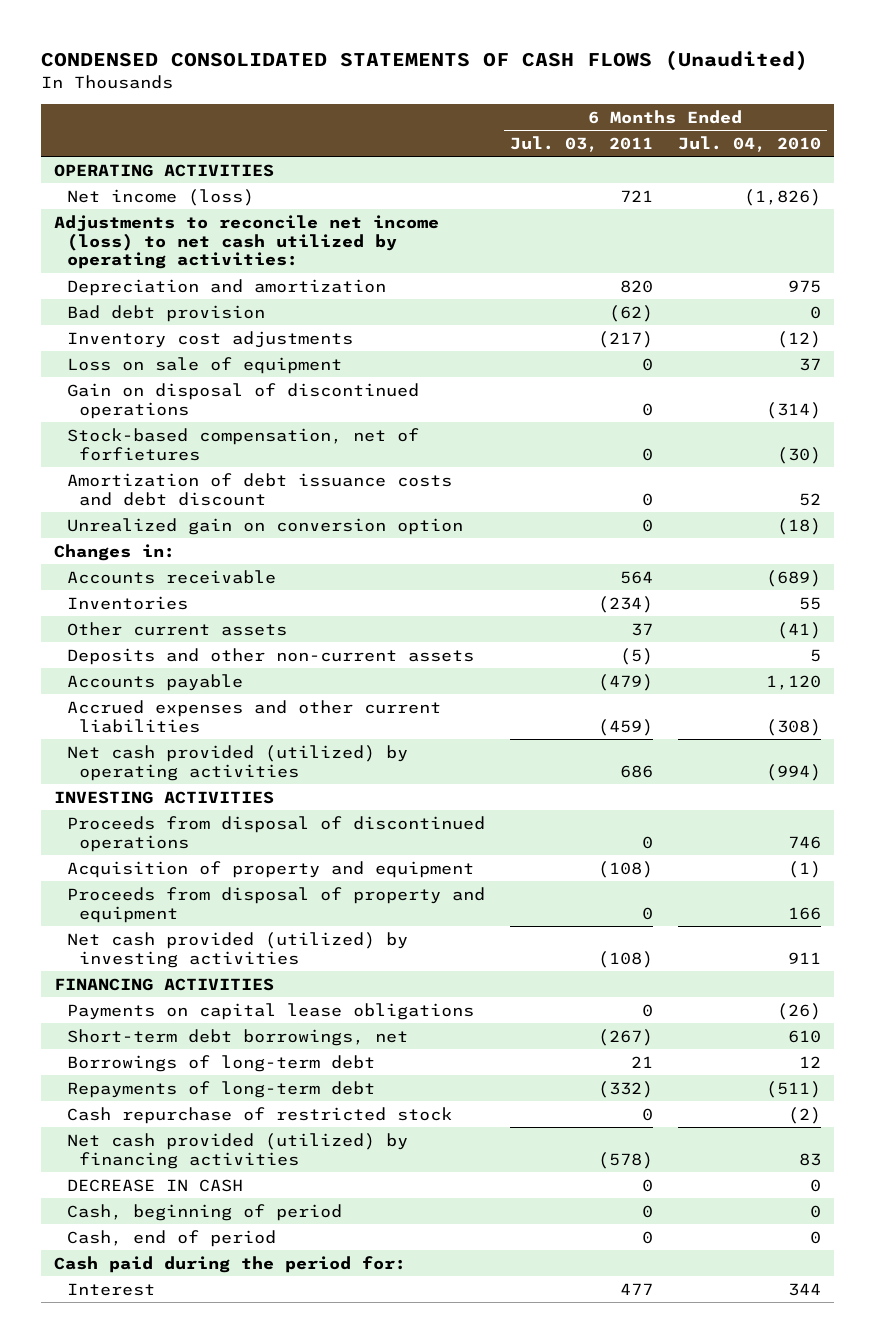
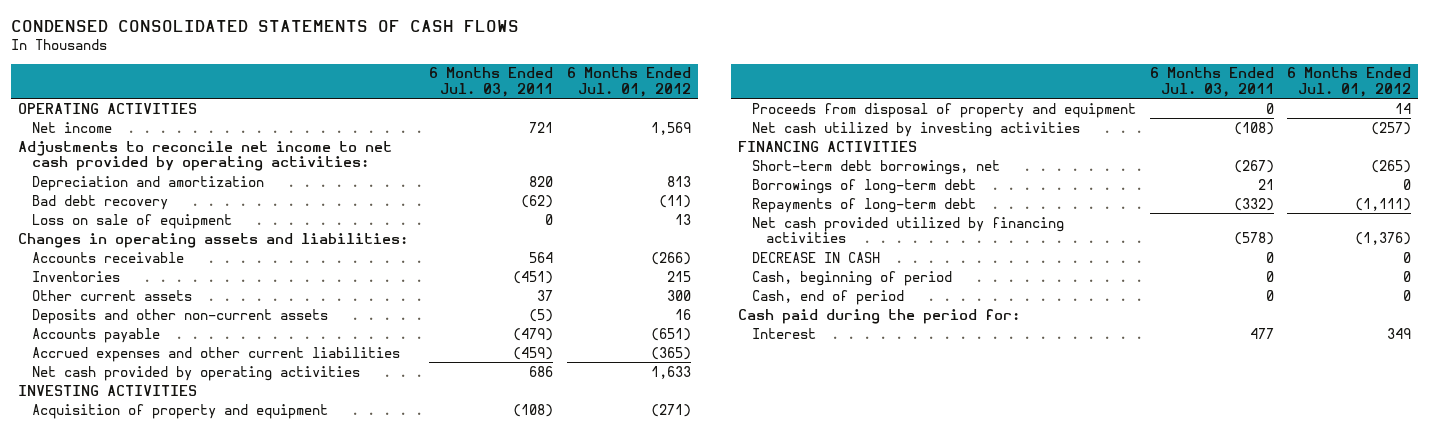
[41,50,809,72] CONDENSED CONSOLIDATED STATEMENTS OF CASH FLOWS (Unaudited) -> [11,19,520,32] CONDENSED CONSOLIDATED STATEMENTS OF CASH FLOWS
[677,135,821,152] Jul. 04, 2010 -> none
none -> [566,67,691,97] 6 Months Ended Jul. 01, 2012
[66,188,254,206] Net income (loss) -> [31,121,112,133] Net income
[54,214,440,270] Adjustments to reconcile net income (loss) to net cash utilized by operating activities: -> [17,140,392,172] Adjustments to reconcile net income to net cash provided by operating activities:
[66,330,353,348] Inventory cost adjustments -> none
[66,304,265,322] Bad debt provision -> [31,194,168,210] Bad debt recovery
[66,382,419,419] Gain on disposal of discontinued operations -> none
[66,427,419,461] Stock-based compensation, net of forfietures -> none
[66,472,452,506] Amortization of debt issuance costs and debt discount -> none
[66,517,463,535] Unrealized gain on conversion option -> none
[54,543,176,561] Changes in: -> [17,232,408,248] Changes in operating assets and liabilities:
[597,595,653,613] (234) -> [513,270,554,284] (451)
[66,744,408,781] Net cash provided (utilized) by operating activities -> [31,365,360,381] Net cash provided by operating activities
[66,815,485,852] Proceeds from disposal of discontinued operations -> none
[66,931,408,968] Net cash provided (utilized) by investing activities -> [751,121,1080,137] Net cash utilized by investing activities
[66,1002,474,1020] Payments on capital lease obligations -> none
[66,1106,452,1124] Cash repurchase of restricted stock -> none
[66,1132,408,1169] Net cash provided (utilized) by financing activities -> [751,216,1064,244] Net cash provided utilized by financing activities

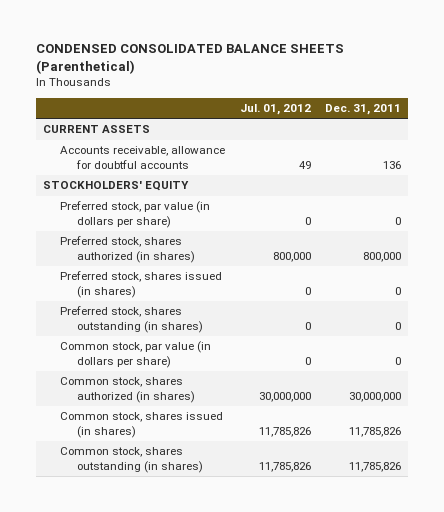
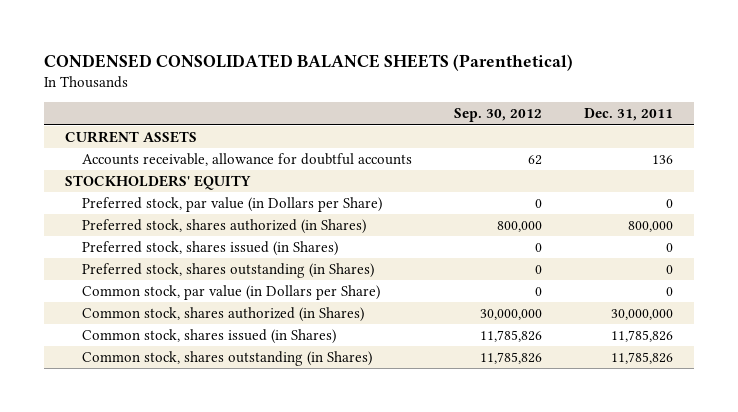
[239,104,311,116] Jul. 01, 2012 -> none
none -> [454,108,543,123] Sep. 30, 2012
[59,201,210,228] Preferred stock, par value (in dollars per share) -> [82,197,383,213] Preferred stock, par value (in Dollars per Share)
[59,236,195,263] Preferred stock, shares authorized (in shares) -> [82,219,367,235] Preferred stock, shares authorized (in Shares)
[59,271,222,298] Preferred stock, shares issued (in shares) -> [82,241,339,257] Preferred stock, shares issued (in Shares)
[59,306,203,333] Preferred stock, shares outstanding (in shares) -> [82,263,375,279] Preferred stock, shares outstanding (in Shares)
[59,341,211,368] Common stock, par value (in dollars per share) -> [82,285,381,301] Common stock, par value (in Dollars per Share)
[59,377,195,403] Common stock, shares authorized (in shares) -> [82,307,365,323] Common stock, shares authorized (in Shares)
[59,412,223,438] Common stock, shares issued (in shares) -> [82,329,337,345] Common stock, shares issued (in Shares)
[59,447,203,473] Common stock, shares outstanding (in shares) -> [82,351,373,367] Common stock, shares outstanding (in Shares)

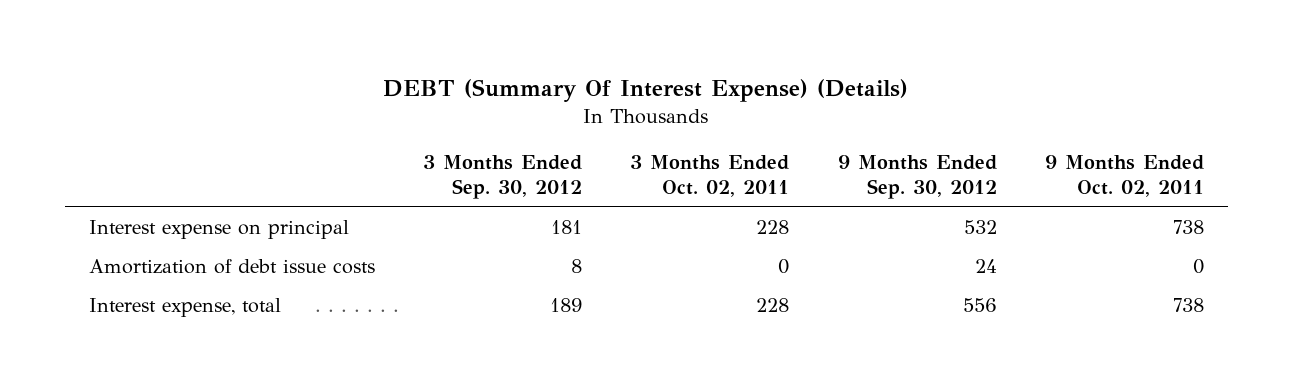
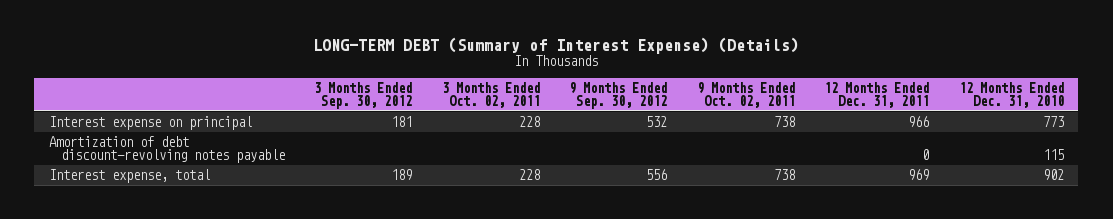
[383,78,909,102] DEBT (Summary Of Interest Expense) (Details) -> [313,37,800,55] LONG-TERM DEBT (Summary of Interest Expense) (Details)
none -> [824,81,930,108] 12 Months Ended Dec. 31, 2011
none -> [958,81,1064,108] 12 Months Ended Dec. 31, 2010
[88,259,375,275] Amortization of debt issue costs -> none
none -> [48,136,285,164] Amortization of debt discount-revolving notes payable

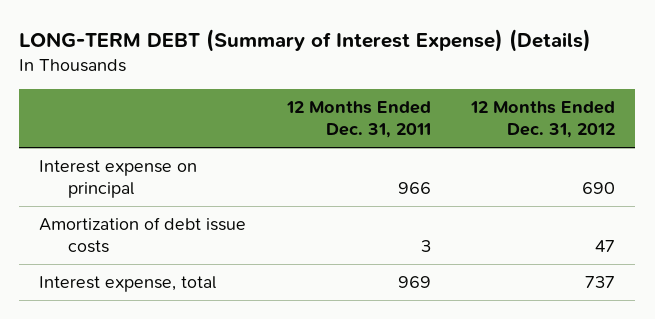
[314,81,413,109] 3 Months Ended Sep. 30, 2012 -> none
[441,81,540,108] 3 Months Ended Oct. 02, 2011 -> none
[569,81,668,109] 9 Months Ended Sep. 30, 2012 -> none
[696,81,795,108] 9 Months Ended Oct. 02, 2011 -> none
[958,81,1064,108] 12 Months Ended Dec. 31, 2010 -> none
none -> [470,101,616,139] 12 Months Ended Dec. 31, 2012
[48,136,285,164] Amortization of debt discount-revolving notes payable -> none
none -> [39,217,247,254] Amortization of debt issue costs

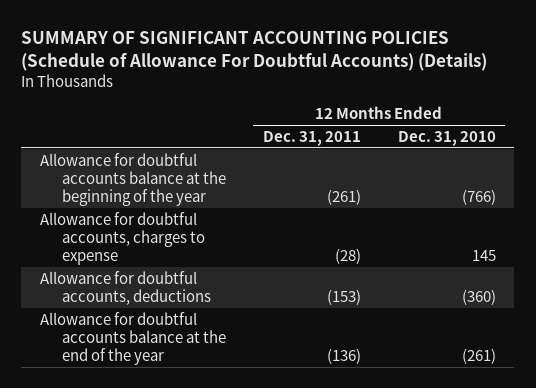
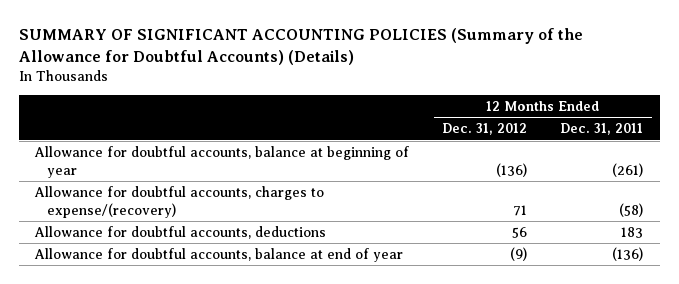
[21,31,488,72] SUMMARY OF SIGNIFICANT ACCOUNTING POLICIES (Schedule of Allowance For Doubtful Accounts) (Details) -> [18,28,583,66] SUMMARY OF SIGNIFICANT ACCOUNTING POLICIES (Summary of the Allowance for Doubtful Accounts) (Details)
[397,130,496,146] Dec. 31, 2010 -> none
none -> [442,123,528,136] Dec. 31, 2012
[39,152,226,207] Allowance for doubtful accounts balance at the beginning of the year -> [34,146,410,178] Allowance for doubtful accounts, balance at beginning of year
[39,211,205,266] Allowance for doubtful accounts, charges to expense -> [34,186,325,218] Allowance for doubtful accounts, charges to expense/(recovery)
[334,248,361,265] (28) -> [619,202,644,217] (58)
[326,288,361,305] (153) -> [621,227,644,239] 183
[39,311,226,366] Allowance for doubtful accounts balance at the end of the year -> [34,248,404,263] Allowance for doubtful accounts, balance at end of year

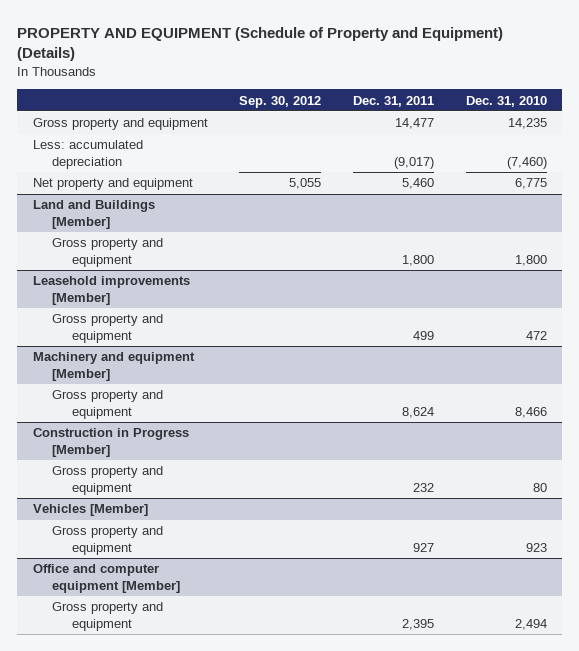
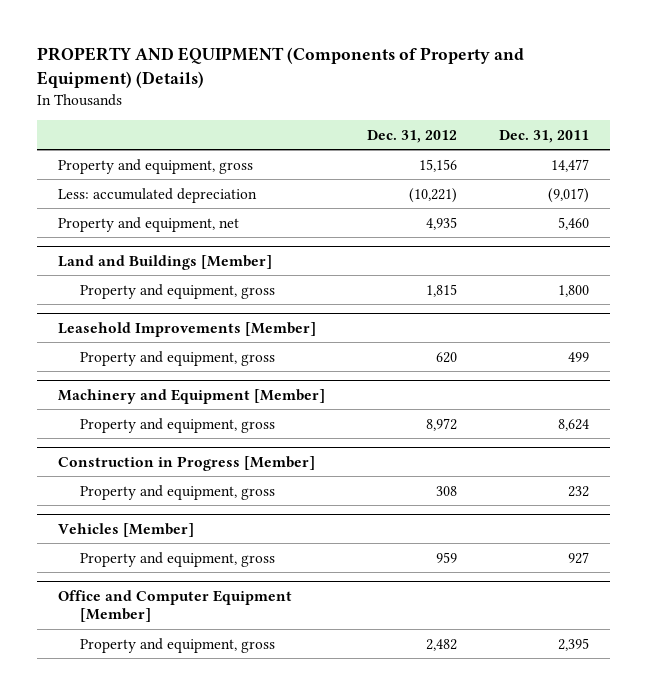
[16,26,503,62] PROPERTY AND EQUIPMENT (Schedule of Property and Equipment) (Details) -> [36,47,524,89] PROPERTY AND EQUIPMENT (Components of Property and Equipment) (Details)
[239,95,322,108] Sep. 30, 2012 -> none
[465,95,547,107] Dec. 31, 2010 -> none
none -> [366,129,457,143] Dec. 31, 2012
[32,118,208,131] Gross property and equipment -> [57,158,253,174] Property and equipment, gross
[32,178,193,191] Net property and equipment -> [57,216,239,232] Property and equipment, net
[52,238,164,267] Gross property and equipment -> [79,283,275,299] Property and equipment, gross
[32,276,190,305] Leasehold improvements [Member] -> [57,321,316,337] Leasehold Improvements [Member]
[52,314,164,343] Gross property and equipment -> [79,350,275,366] Property and equipment, gross
[32,352,195,381] Machinery and equipment [Member] -> [57,388,325,404] Machinery and Equipment [Member]
[52,390,164,419] Gross property and equipment -> [79,417,275,433] Property and equipment, gross
[52,466,164,495] Gross property and equipment -> [79,484,275,500] Property and equipment, gross
[52,526,164,555] Gross property and equipment -> [79,551,275,567] Property and equipment, gross
[32,564,181,593] Office and computer equipment [Member] -> [57,589,292,623] Office and Computer Equipment [Member]
[52,602,164,631] Gross property and equipment -> [79,637,275,653] Property and equipment, gross

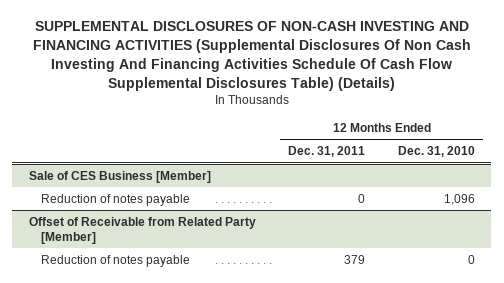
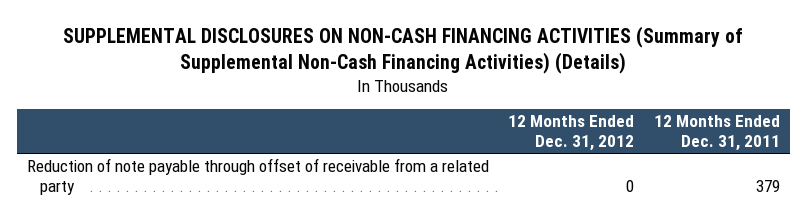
[32,21,471,91] SUPPLEMENTAL DISCLOSURES OF NON-CASH INVESTING AND FINANCING ACTIVITIES (Supplemental Disclosures Of Non Cash Investing And Financing Activities Schedule Of Cash Flow Supplemental Disclosures Table) (Details) -> [63,26,744,75] SUPPLEMENTAL DISCLOSURES ON NON-CASH FINANCING ACTIVITIES (Summary of Supplemental Non-Cash Financing Activities) (Details)
[398,146,476,158] Dec. 31, 2010 -> none
none -> [508,115,635,151] 12 Months Ended Dec. 31, 2012
[28,170,211,183] Sale of CES Business [Member] -> none
[28,216,256,244] Offset of Receivable from Related Party [Member] -> none
[41,254,191,267] Reduction of notes payable -> none
[41,193,191,206] Reduction of notes payable -> [26,158,489,195] Reduction of note payable through offset of receivable from a related party
[358,193,366,203] 0 -> [755,179,780,192] 379

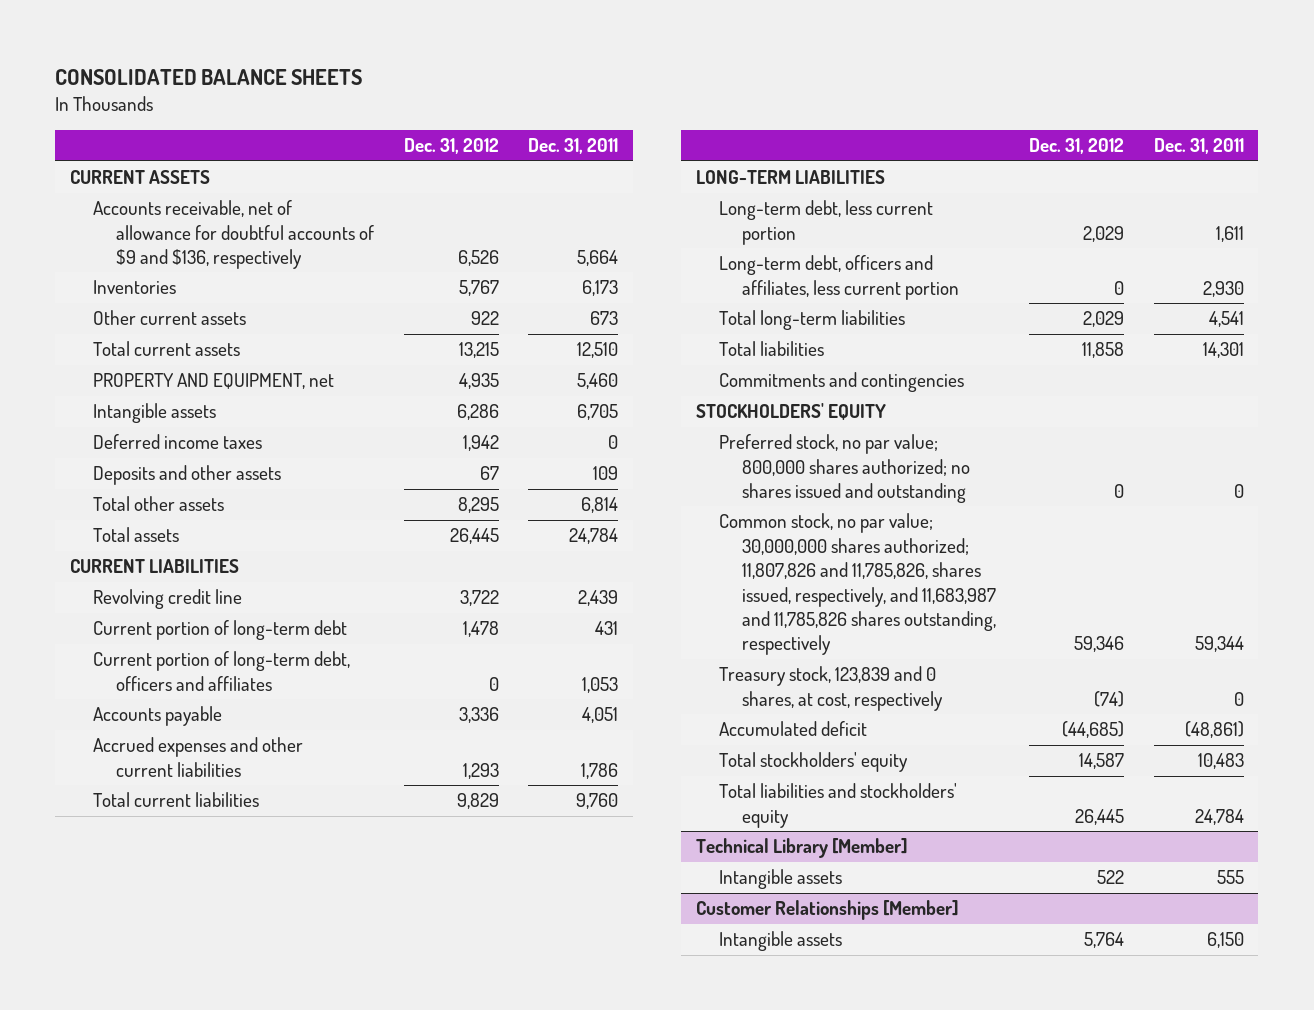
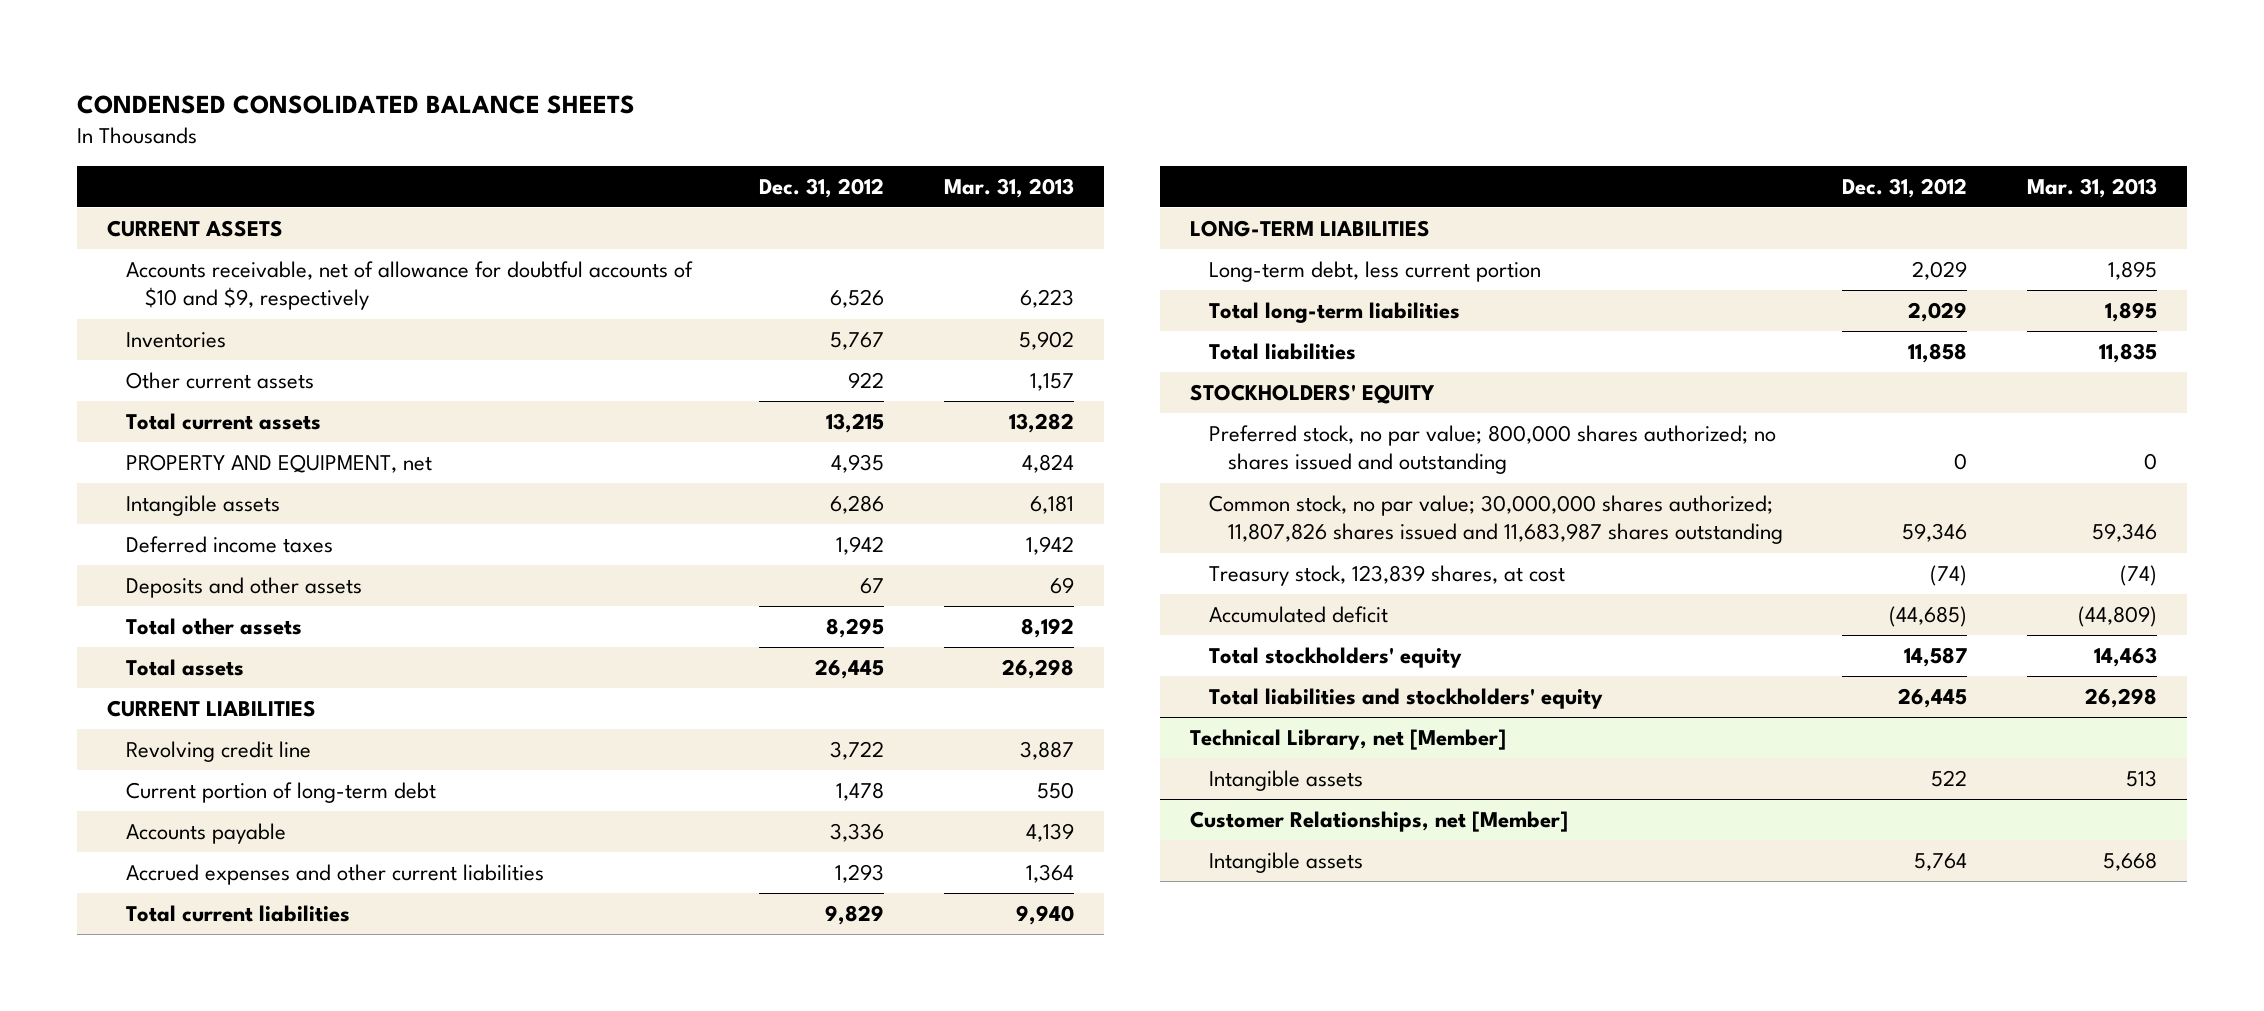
[55,69,363,86] CONSOLIDATED BALANCE SHEETS -> [77,94,636,114] CONDENSED CONSOLIDATED BALANCE SHEETS
[528,138,619,155] Dec. 31, 2011 -> none
none -> [944,177,1075,198] Mar. 31, 2013
[93,200,375,270] Accounts receivable, net of allowance for doubtful accounts of $9 and $136, respectively -> [126,261,694,311] Accounts receivable, net of allowance for doubtful accounts of $10 and $9, respectively
[93,651,351,691] Current portion of long-term debt, officers and affiliates -> none
[718,255,959,300] Long-term debt, officers and affiliates, less current portion -> none
[718,372,964,393] Commitments and contingencies -> none
[718,513,996,656] Common stock, no par value; 30,000,000 shares authorized; 11,807,826 and 11,785,826, shares issued, respectively, and 11,683,987 and 11,785,826 shares outstanding, respectively -> [1208,495,1783,545] Common stock, no par value; 30,000,000 shares authorized; 11,807,826 shares issued and 11,683,987 shares outstanding
[718,666,943,711] Treasury stock, 123,839 and 0 shares, at cost, respectively -> [1208,565,1565,587] Treasury stock, 123,839 shares, at cost
[695,838,908,859] Technical Library [Member] -> [1189,729,1506,751] Technical Library, net [Member]
[695,900,959,921] Customer Relationships [Member] -> [1189,811,1568,833] Customer Relationships, net [Member]

